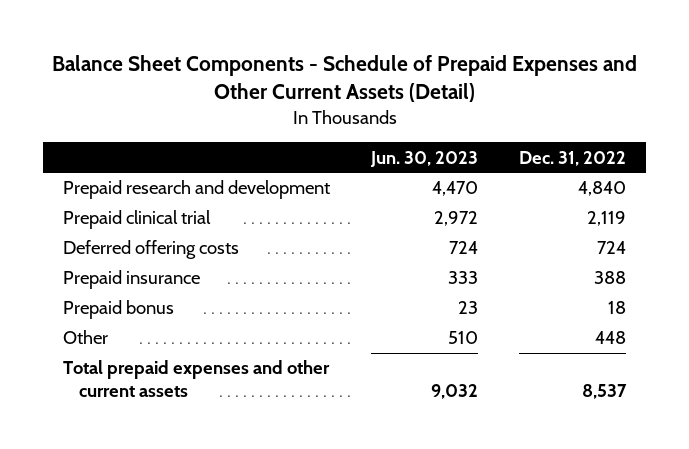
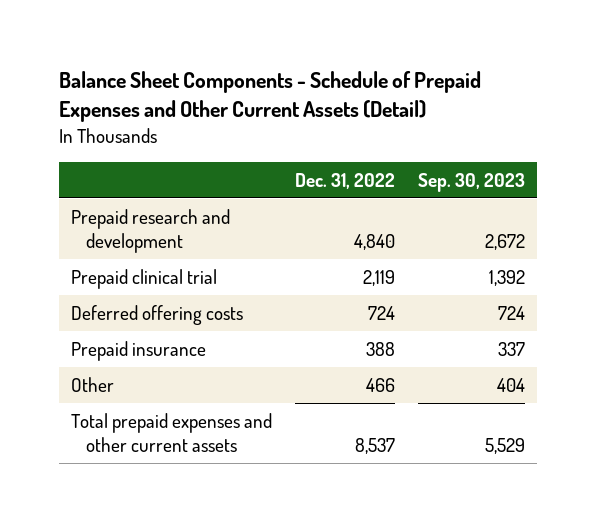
[370,150,479,167] Jun. 30, 2023 -> none
none -> [418,172,526,192] Sep. 30, 2023
[63,300,175,320] Prepaid bonus -> none
[594,331,626,345] 448 -> [365,377,395,392] 466

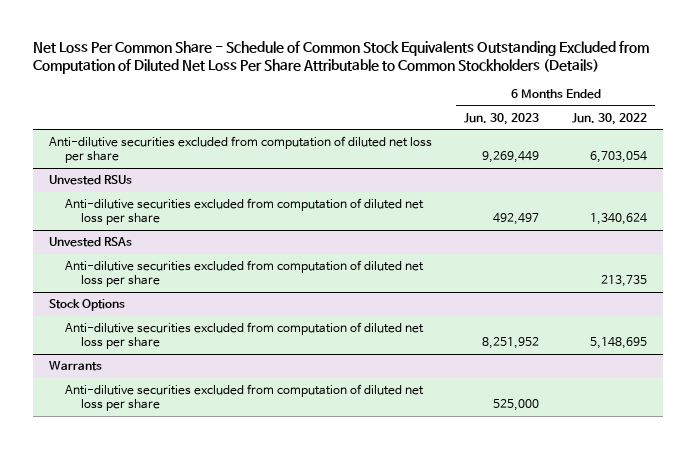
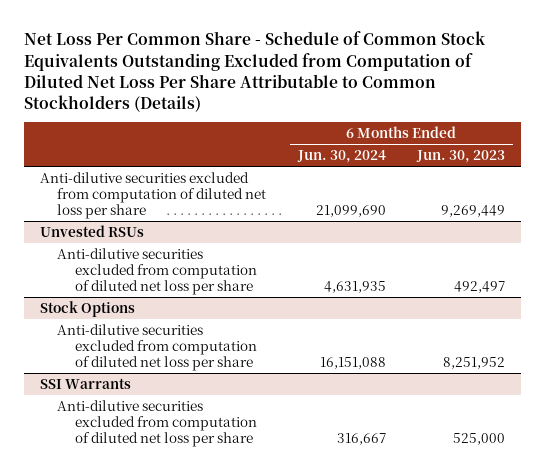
[571,112,647,125] Jun. 30, 2022 -> none
none -> [296,150,386,164] Jun. 30, 2024
[49,237,133,248] Unvested RSAs -> none
[64,260,424,288] Anti-dilutive securities excluded from computation of diluted net loss per share -> none
[49,361,103,372] Warrants -> [40,377,132,389] SSI Warrants

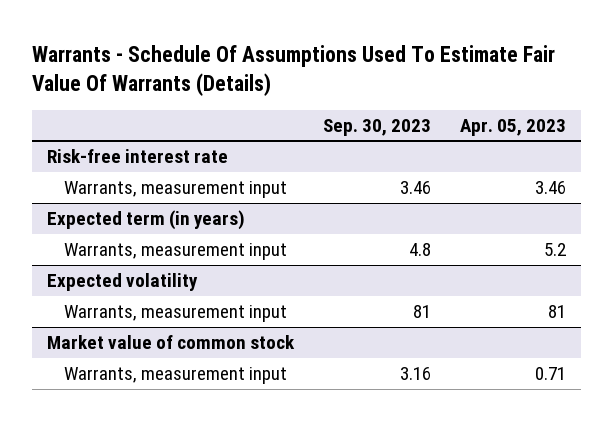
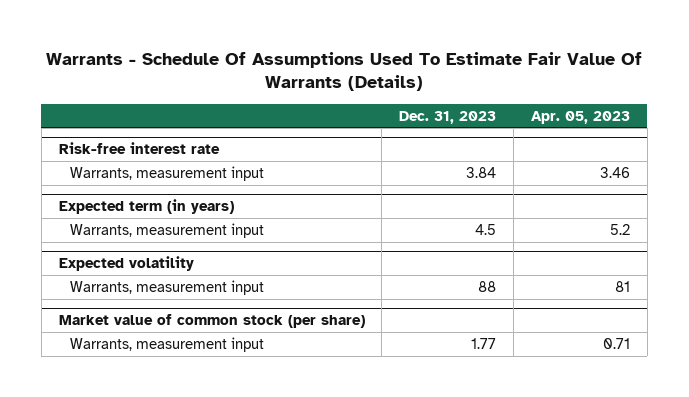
[323,118,432,136] Sep. 30, 2023 -> none
none -> [399,110,497,124] Dec. 31, 2023
[46,335,295,350] Market value of common stock -> [58,314,365,329] Market value of common stock (per share)

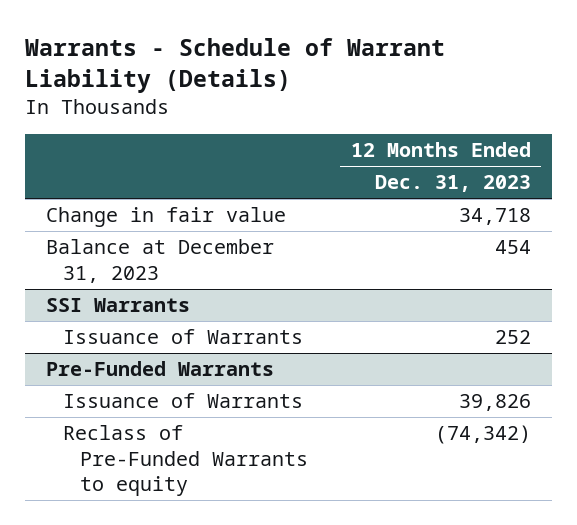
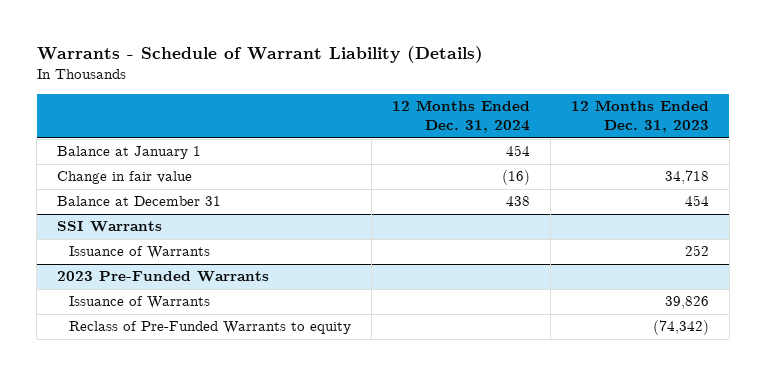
none -> [391,100,530,134] 12 Months Ended Dec. 31, 2024
none -> [57,146,202,160] Balance at January 1
[46,239,275,283] Balance at December 31, 2023 -> [57,196,222,207] Balance at December 31
[46,361,275,377] Pre-Funded Warrants -> [57,271,270,283] 2023 Pre-Funded Warrants

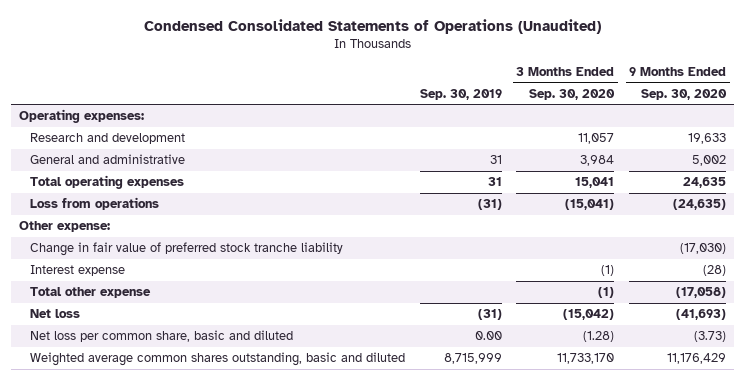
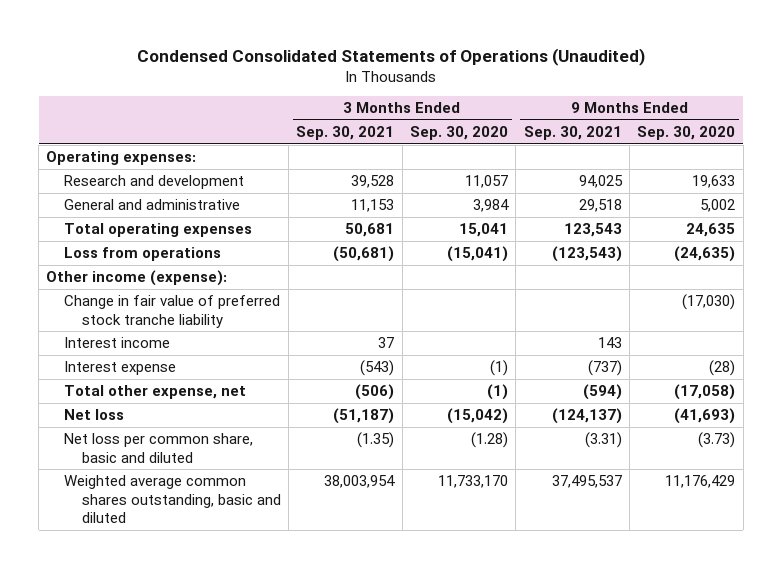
[419,88,502,100] Sep. 30, 2019 -> none
none -> [296,126,395,141] Sep. 30, 2021
none -> [523,126,622,141] Sep. 30, 2021
[18,221,110,233] Other expense: -> [46,270,228,287] Other income (expense):
none -> [64,337,171,349] Interest income
[29,287,151,299] Total other expense -> [64,385,247,400] Total other expense, net

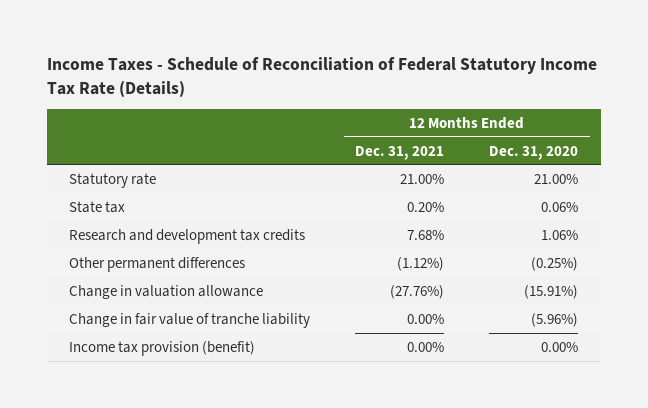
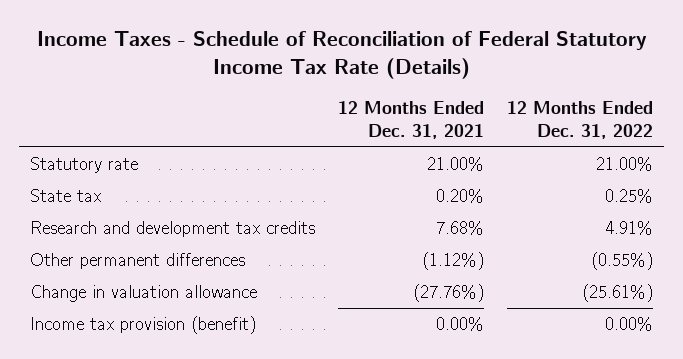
[489,145,579,160] Dec. 31, 2020 -> none
none -> [506,100,653,139] 12 Months Ended Dec. 31, 2022
[69,312,311,328] Change in fair value of tranche liability -> none

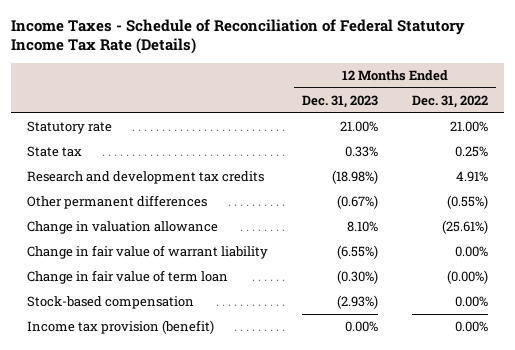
[338,100,485,139] 12 Months Ended Dec. 31, 2021 -> none
none -> [301,94,378,108] Dec. 31, 2023
none -> [27,244,269,259] Change in fair value of warrant liability
none -> [27,269,229,284] Change in fair value of term loan
none -> [27,295,195,309] Stock-based compensation

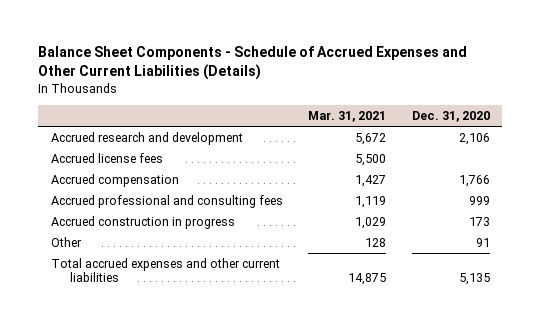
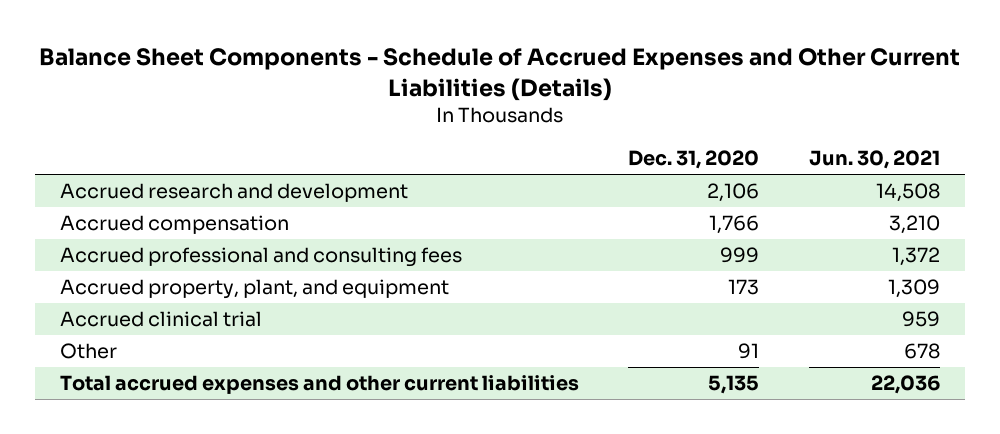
[308,110,387,122] Mar. 31, 2021 -> none
none -> [809,150,941,170] Jun. 30, 2021
[50,152,163,163] Accrued license fees -> none
[50,215,235,229] Accrued construction in progress -> [59,279,449,300] Accrued property, plant, and equipment
none -> [59,311,262,328] Accrued clinical trial

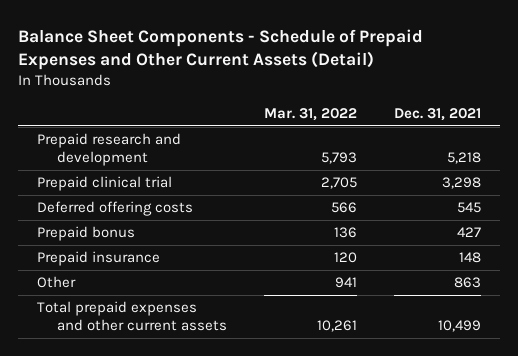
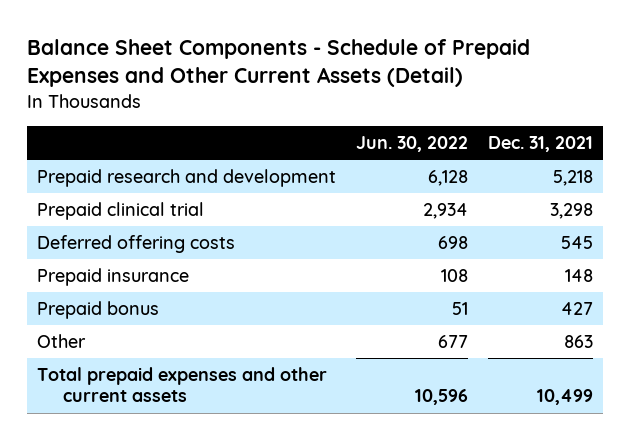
[264,107,358,121] Mar. 31, 2022 -> none
none -> [356,136,469,153] Jun. 30, 2022
[36,226,135,242] Prepaid bonus -> [37,301,160,320] Prepaid bonus

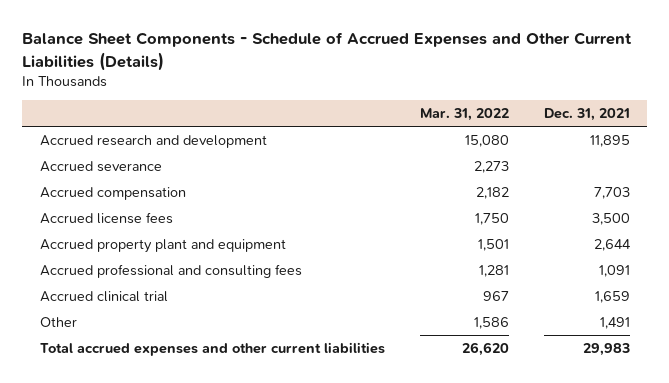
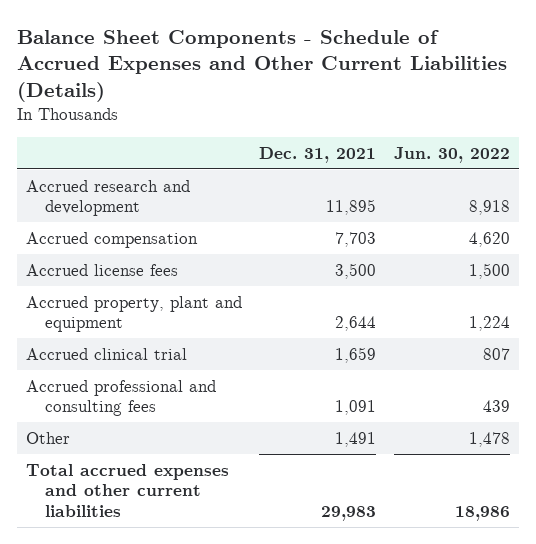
[419,108,509,122] Mar. 31, 2022 -> none
none -> [393,146,510,163] Jun. 30, 2022
[39,160,162,172] Accrued severance -> none
[39,238,286,253] Accrued property plant and equipment -> [25,295,242,333] Accrued property, plant and equipment
[39,263,302,278] Accrued professional and consulting fees -> [25,379,216,417] Accrued professional and consulting fees

